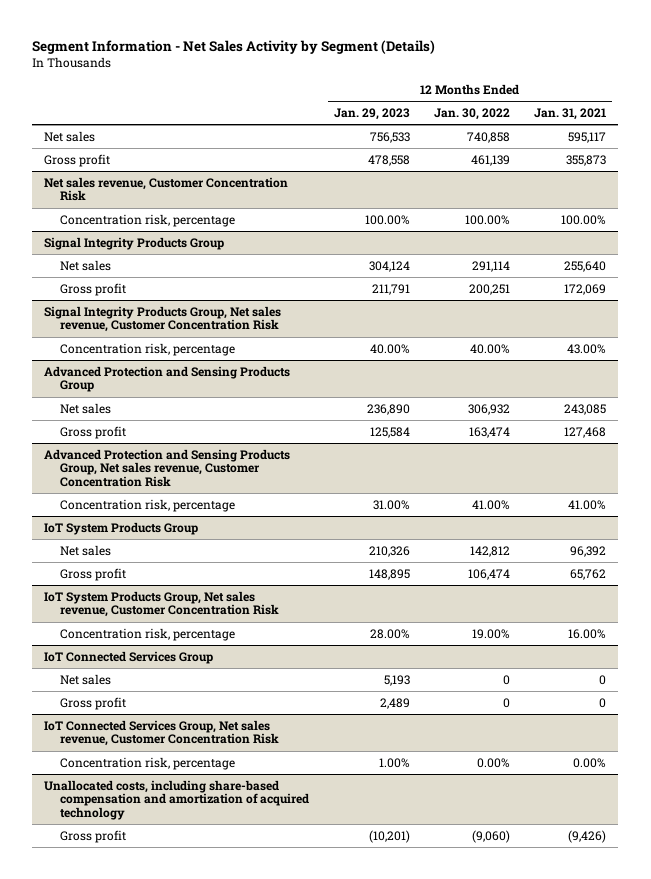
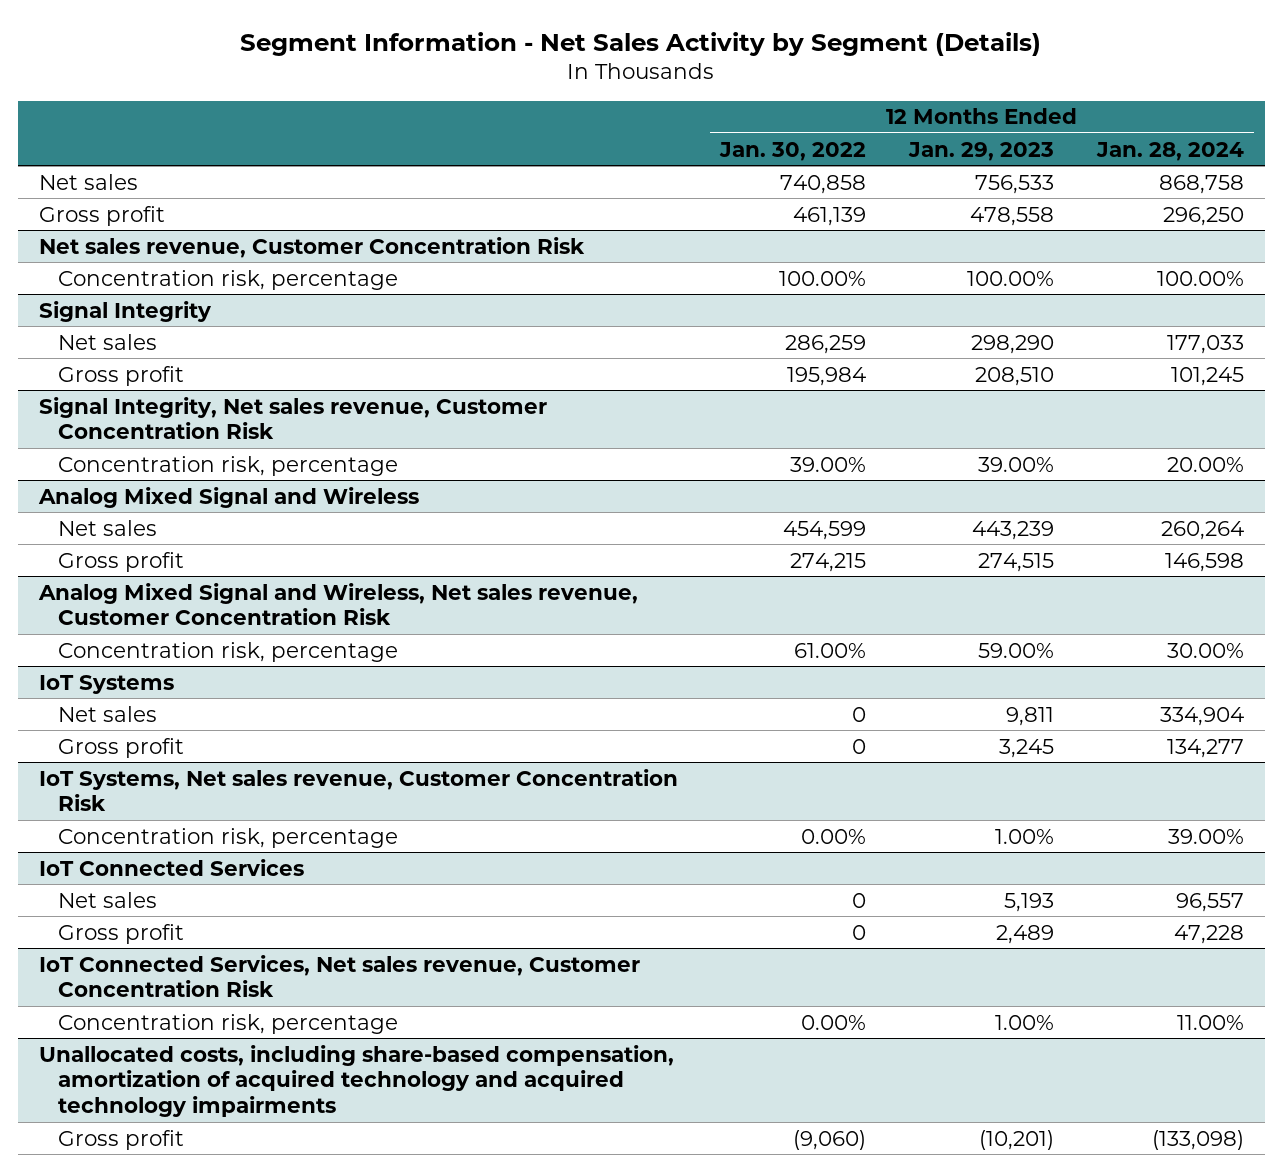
[534,108,607,121] Jan. 31, 2021 -> none
none -> [1095,141,1244,161] Jan. 28, 2024
[44,448,291,488] Advanced Protection and Sensing Products Group, Net sales revenue, Customer Concentration Risk -> none
[44,236,225,250] Signal Integrity Products Group -> [38,300,212,322] Signal Integrity
[368,260,410,272] 304,124 -> [971,334,1055,354] 298,290
[471,260,510,272] 291,114 -> [785,334,867,354] 286,259
[371,283,410,295] 211,791 -> [975,366,1055,386] 208,510
[468,283,510,295] 200,251 -> [787,366,867,386] 195,984
[44,305,282,333] Signal Integrity Products Group, Net sales revenue, Customer Concentration Risk -> [38,396,547,440] Signal Integrity, Net sales revenue, Customer Concentration Risk
[369,343,410,354] 40.00% -> [978,456,1055,472] 39.00%
[469,343,510,354] 40.00% -> [790,456,867,472] 39.00%
[44,365,291,393] Advanced Protection and Sensing Products Group -> [37,486,419,508] Analog Mixed Signal and Wireless
[366,403,410,415] 236,890 -> [972,520,1055,540] 443,239
[467,403,510,415] 306,932 -> [783,520,867,540] 454,599
[369,426,410,438] 125,584 -> [978,552,1055,572] 274,515
[468,426,510,438] 163,474 -> [790,552,867,572] 274,215
none -> [37,582,638,626] Analog Mixed Signal and Wireless, Net sales revenue, Customer Concentration Risk
[372,499,410,510] 31.00% -> [978,642,1055,658] 59.00%
[471,499,510,510] 41.00% -> [794,642,867,658] 61.00%
[44,521,199,535] IoT System Products Group -> [38,674,174,694] IoT Systems
[368,545,410,557] 210,326 -> [1006,706,1055,726] 9,811
[469,545,510,557] 142,812 -> [852,706,867,722] 0
[368,568,410,580] 148,895 -> [999,738,1055,758] 3,245
[467,568,510,580] 106,474 -> [852,738,867,754] 0
[44,590,280,618] IoT System Products Group, Net sales revenue, Customer Concentration Risk -> [38,768,678,812] IoT Systems, Net sales revenue, Customer Concentration Risk
[369,628,410,639] 28.00% -> [995,828,1055,844] 1.00%
[471,628,510,639] 19.00% -> [801,828,867,844] 0.00%
[44,650,214,664] IoT Connected Services Group -> [38,858,304,876] IoT Connected Services
[44,719,280,747] IoT Connected Services Group, Net sales revenue, Customer Concentration Risk -> [38,954,640,998] IoT Connected Services, Net sales revenue, Customer Concentration Risk
[44,779,310,821] Unallocated costs, including share-based compensation and amortization of acquired technology -> [38,1044,674,1117] Unallocated costs, including share-based compensation, amortization of acquired technology and acquired technology impairments

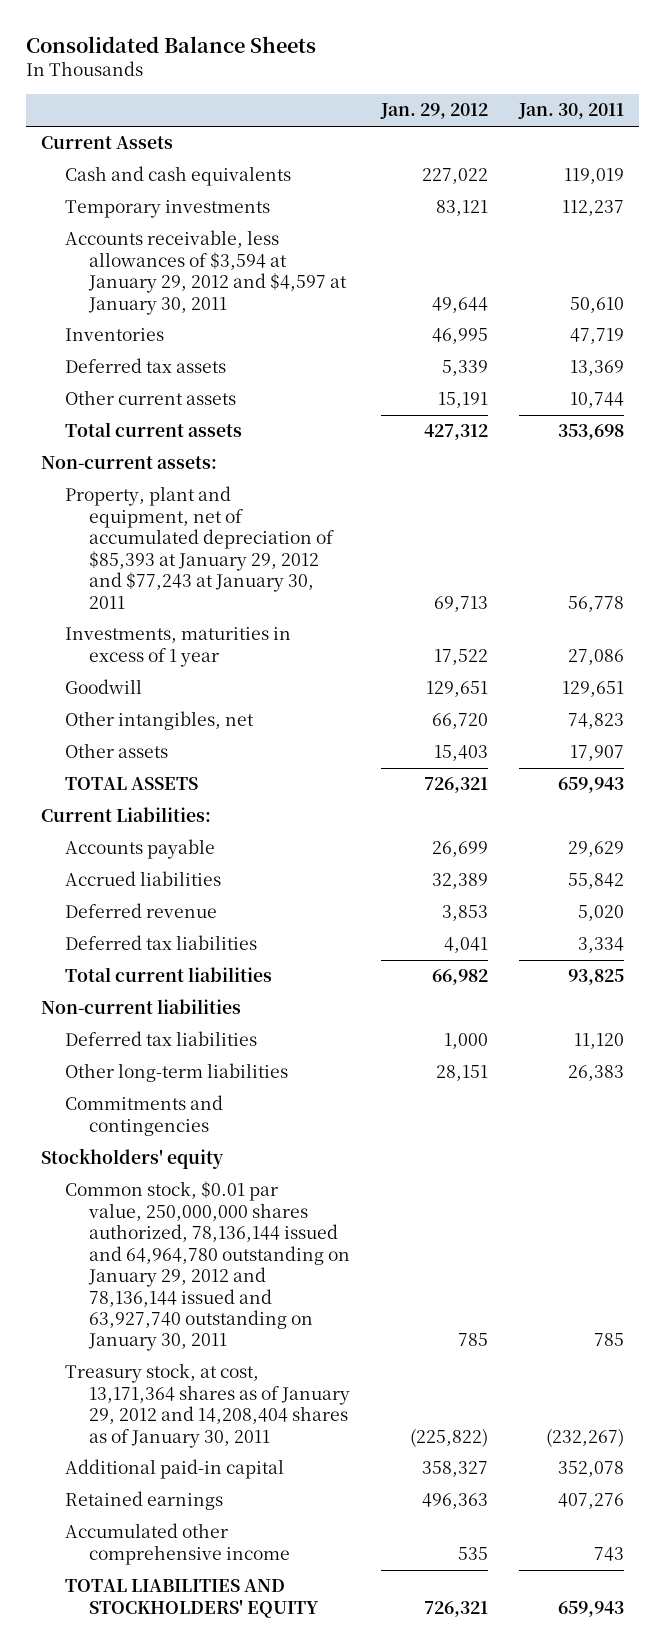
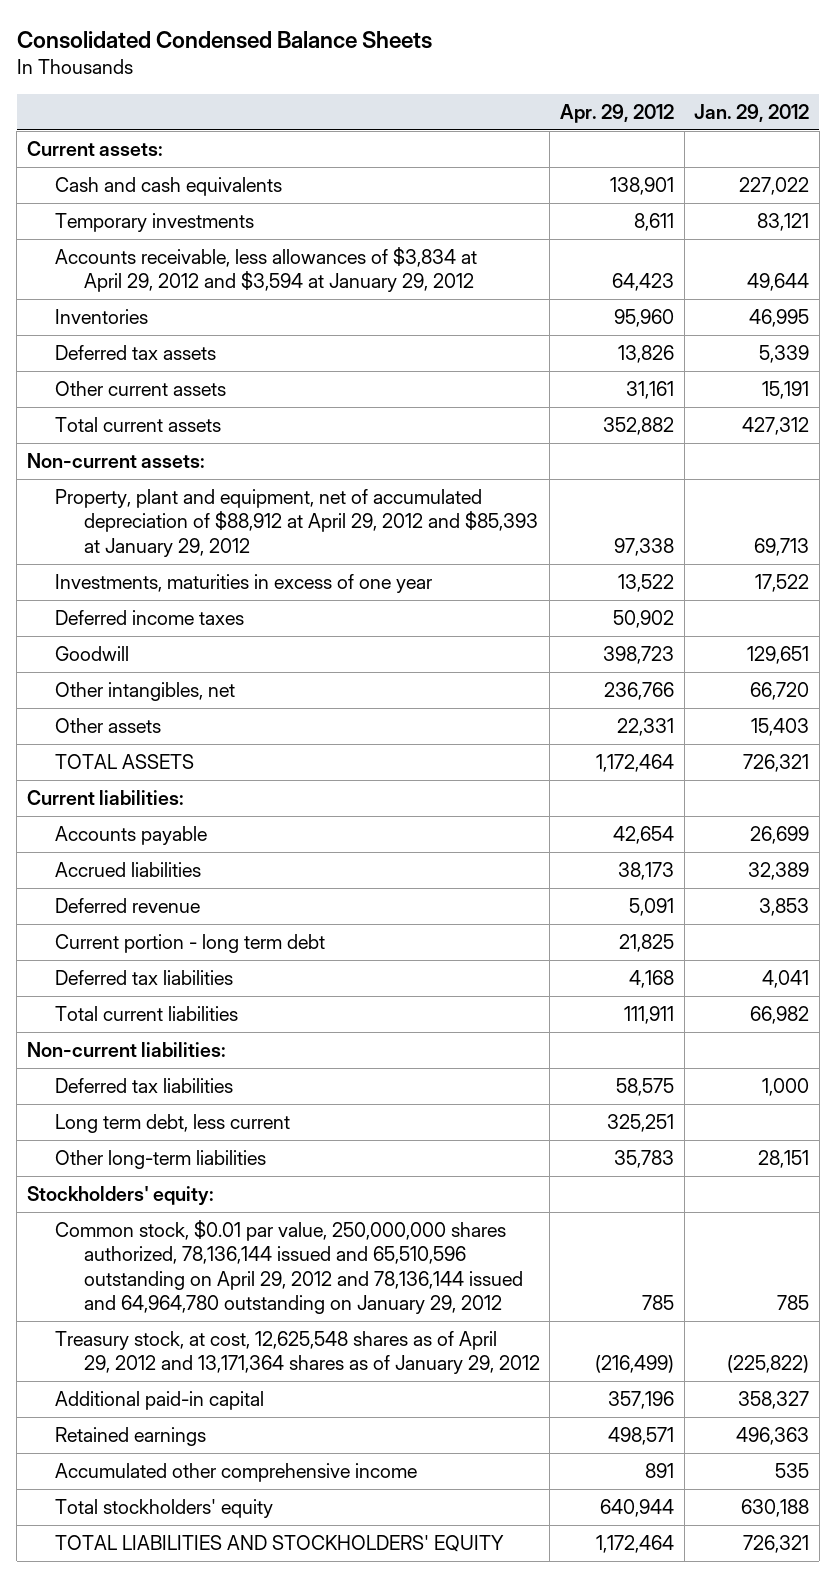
[25,35,316,53] Consolidated Balance Sheets -> [16,30,432,49] Consolidated Condensed Balance Sheets
[517,103,624,120] Jan. 30, 2011 -> none
none -> [560,103,675,123] Apr. 29, 2012
[41,136,174,150] Current Assets -> [27,141,164,157] Current assets:
[64,230,347,315] Accounts receivable, less allowances of $3,594 at January 29, 2012 and $4,597 at January 30, 2011 -> [55,247,478,293] Accounts receivable, less allowances of $3,834 at April 29, 2012 and $3,594 at January 29, 2012
[64,486,334,609] Property, plant and equipment, net of accumulated depreciation of $85,393 at January 29, 2012 and $77,243 at January 30, 2011 -> [55,489,538,557] Property, plant and equipment, net of accumulated depreciation of $88,912 at April 29, 2012 and $85,393 at January 29, 2012
[64,627,291,667] Investments, maturities in excess of 1 year -> [55,574,433,594] Investments, maturities in excess of one year
none -> [55,610,245,626] Deferred income taxes
[41,807,212,823] Current Liabilities: -> [27,790,185,806] Current liabilities:
none -> [55,934,326,954] Current portion - long term debt
[41,999,242,1015] Non-current liabilities -> [27,1042,227,1058] Non-current liabilities:
none -> [55,1114,291,1134] Long term debt, less current
[64,1095,223,1136] Commitments and contingencies -> none
[41,1148,225,1170] Stockholders' equity -> [27,1186,215,1206] Stockholders' equity:
[64,1181,350,1352] Common stock, $0.01 par value, 250,000,000 shares authorized, 78,136,144 issued and 64,964,780 outstanding on January 29, 2012 and 78,136,144 issued and 63,927,740 outstanding on January 30, 2011 -> [55,1220,523,1315] Common stock, $0.01 par value, 250,000,000 shares authorized, 78,136,144 issued and 65,510,596 outstanding on April 29, 2012 and 78,136,144 issued and 64,964,780 outstanding on January 29, 2012
[64,1363,350,1448] Treasury stock, at cost, 13,171,364 shares as of January 29, 2012 and 14,208,404 shares as of January 30, 2011 -> [55,1331,540,1375] Treasury stock, at cost, 12,625,548 shares as of April 29, 2012 and 13,171,364 shares as of January 29, 2012
none -> [55,1499,274,1519] Total stockholders' equity

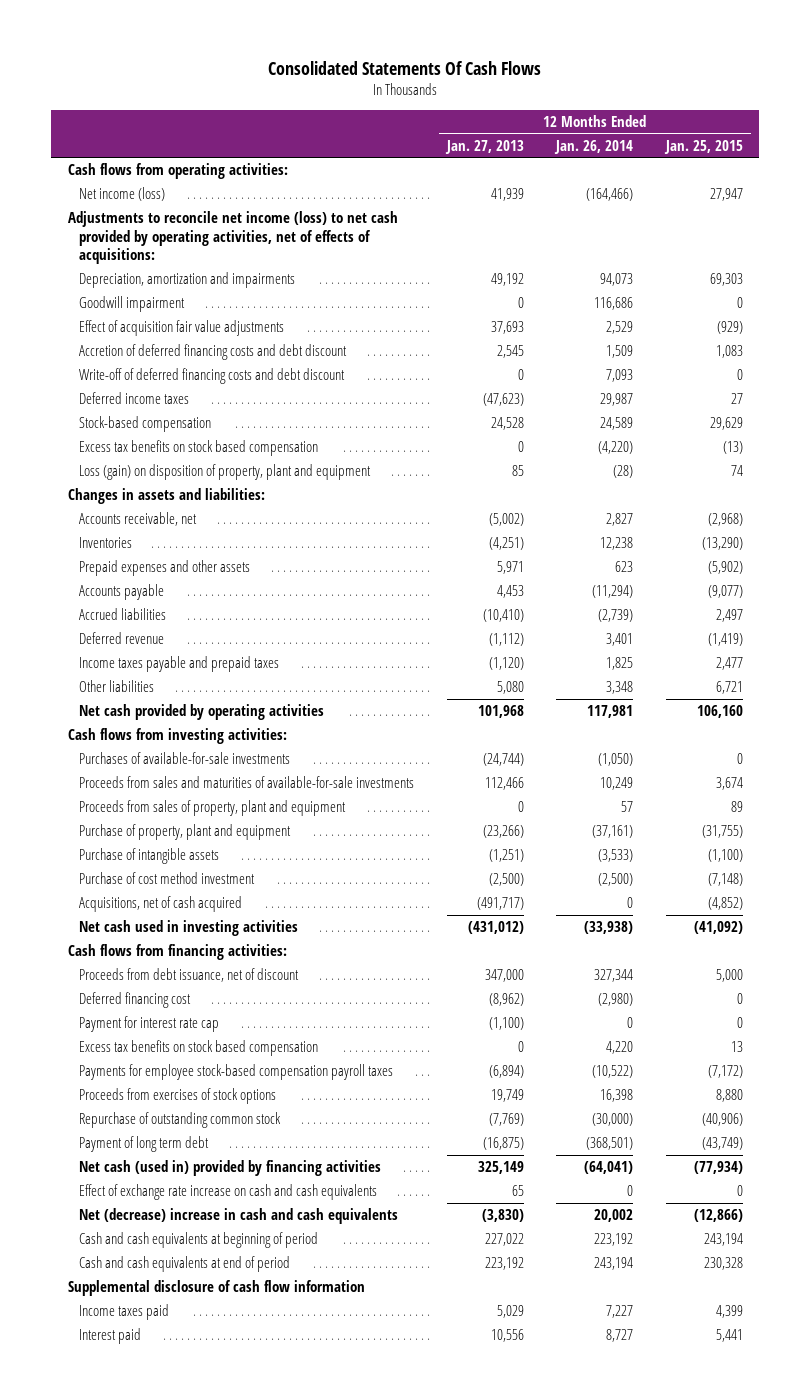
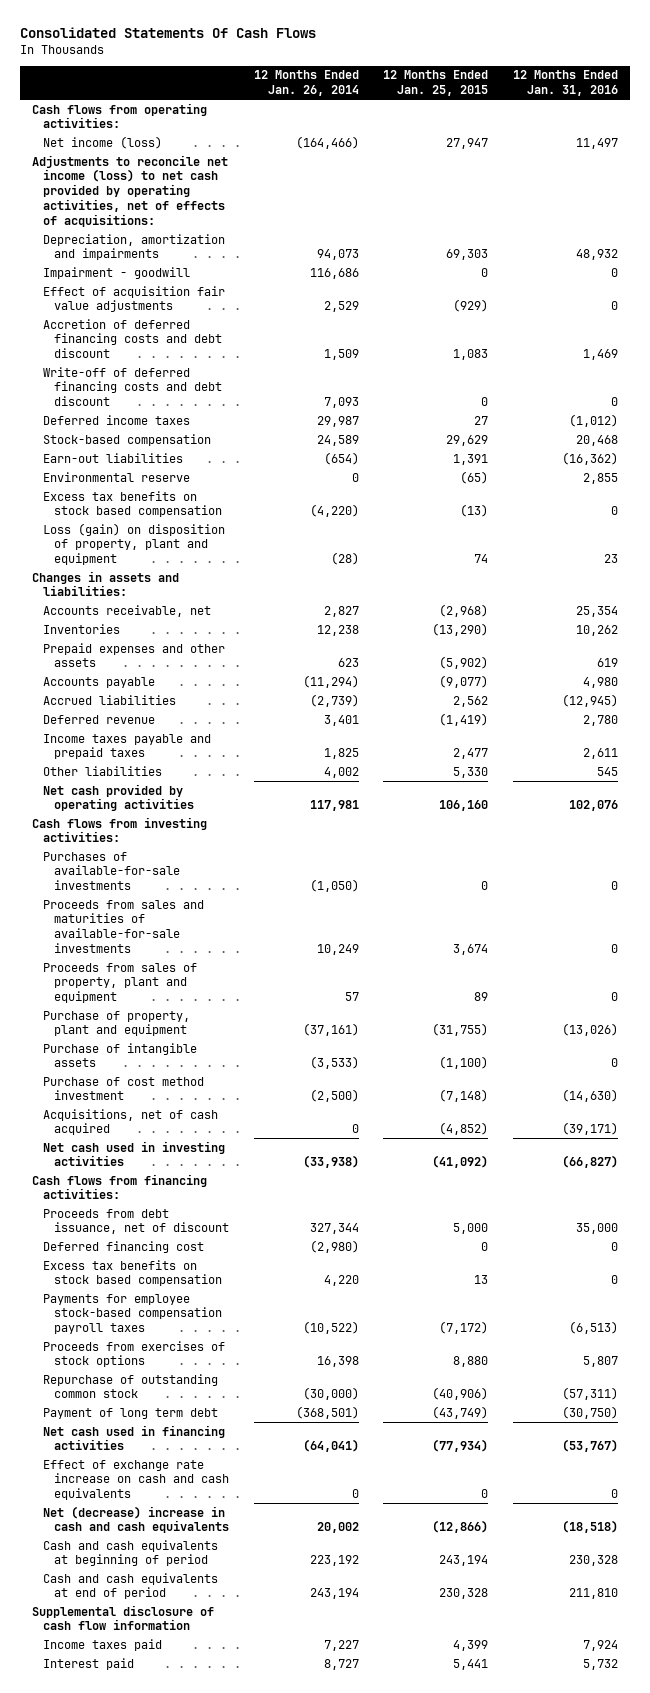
[444,139,524,154] Jan. 27, 2013 -> none
none -> [512,70,618,97] 12 Months Ended Jan. 31, 2016
[79,296,186,313] Goodwill impairment -> [43,266,191,279] Impairment - goodwill
none -> [43,452,184,463] Earn-out liabilities
none -> [43,471,191,482] Environmental reserve
[715,609,743,623] 2,497 -> [453,695,489,707] 2,562
[606,681,634,695] 3,348 -> [323,766,359,778] 4,002
[715,681,743,695] 6,721 -> [453,766,489,778] 5,330
[79,1016,220,1033] Payment for interest rate cap -> none
[79,1160,382,1177] Net cash (used in) provided by financing activities -> [43,1424,226,1451] Net cash used in financing activities

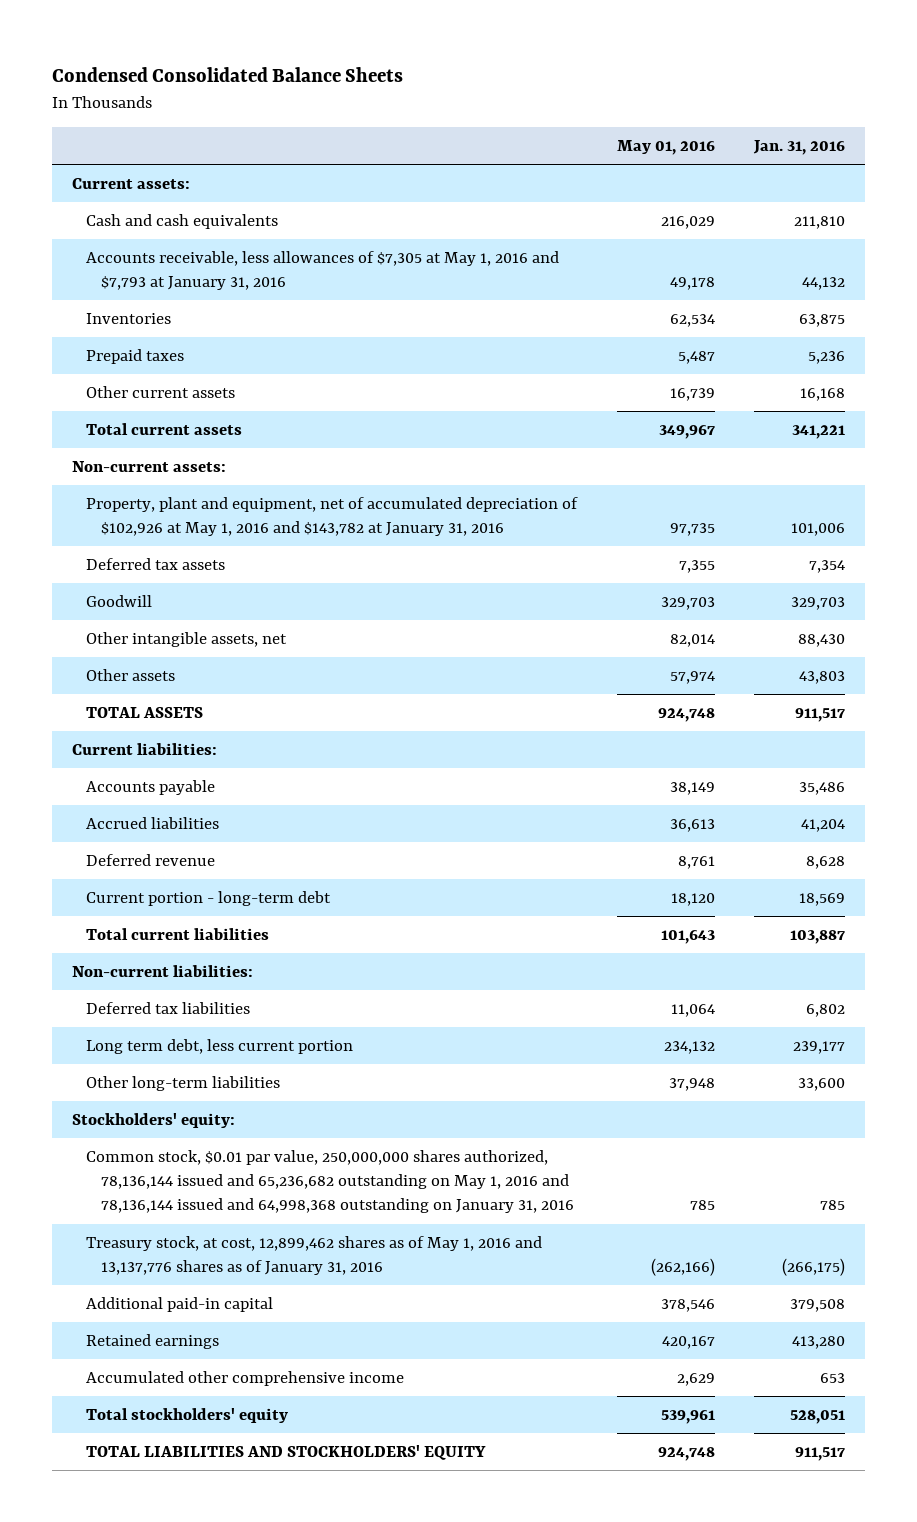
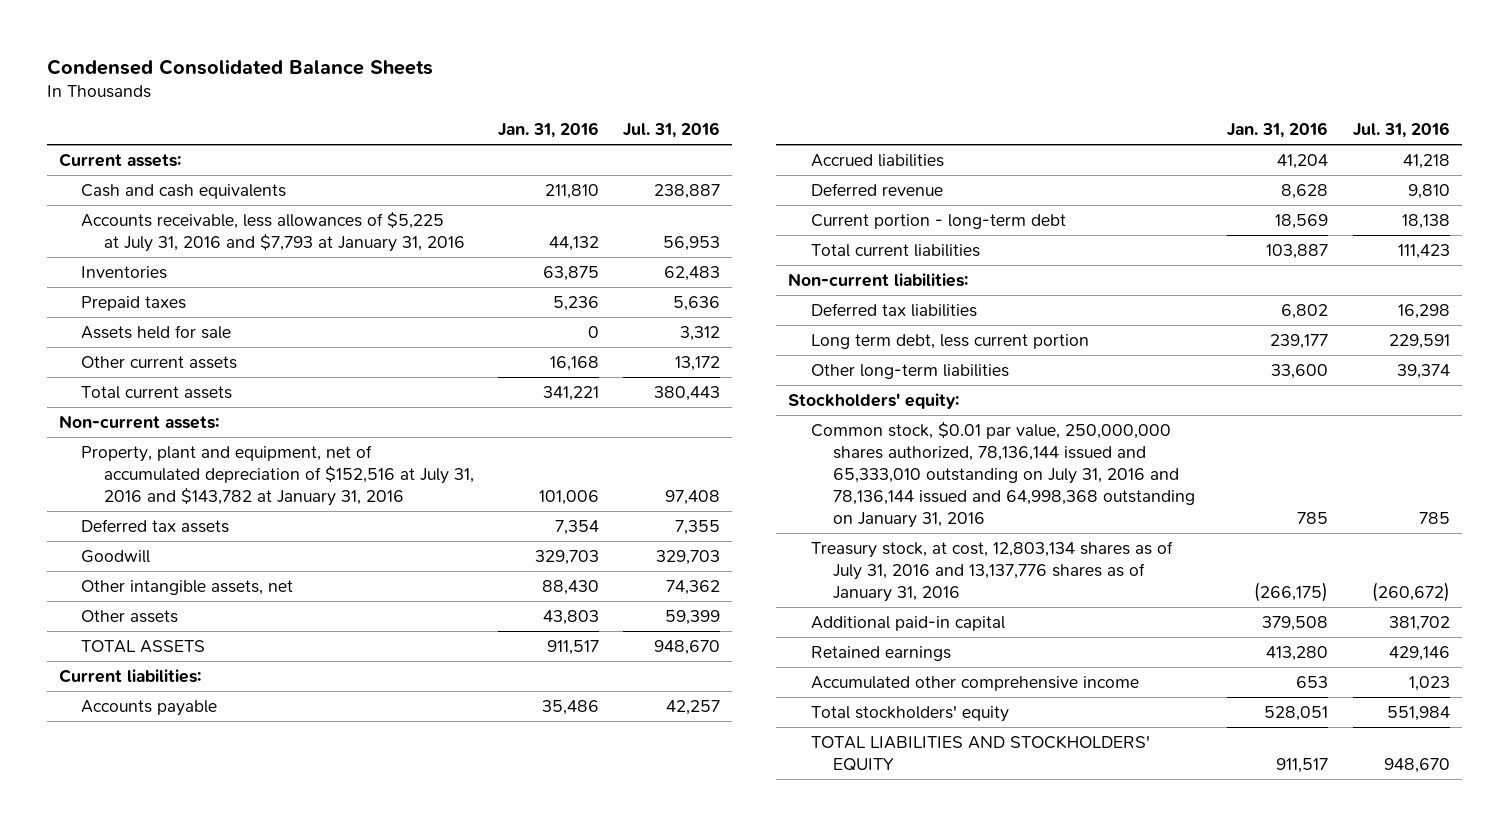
[616,140,715,156] May 01, 2016 -> none
none -> [623,122,721,139] Jul. 31, 2016
[86,251,560,291] Accounts receivable, less allowances of $7,305 at May 1, 2016 and $7,793 at January 31, 2016 -> [81,211,466,252] Accounts receivable, less allowances of $5,225 at July 31, 2016 and $7,793 at January 31, 2016
none -> [81,324,232,339] Assets held for sale
[86,497,579,537] Property, plant and equipment, net of accumulated depreciation of $102,926 at May 1, 2016 and $143,782 at January 31, 2016 -> [81,444,475,506] Property, plant and equipment, net of accumulated depreciation of $152,516 at July 31, 2016 and $143,782 at January 31, 2016
[86,1150,574,1214] Common stock, $0.01 par value, 250,000,000 shares authorized, 78,136,144 issued and 65,236,682 outstanding on May 1, 2016 and 78,136,144 issued and 64,998,368 outstanding on January 31, 2016 -> [810,421,1196,529] Common stock, $0.01 par value, 250,000,000 shares authorized, 78,136,144 issued and 65,333,010 outstanding on July 31, 2016 and 78,136,144 issued and 64,998,368 outstanding on January 31, 2016
[86,1236,543,1276] Treasury stock, at cost, 12,899,462 shares as of May 1, 2016 and 13,137,776 shares as of January 31, 2016 -> [810,540,1173,602] Treasury stock, at cost, 12,803,134 shares as of July 31, 2016 and 13,137,776 shares as of January 31, 2016

